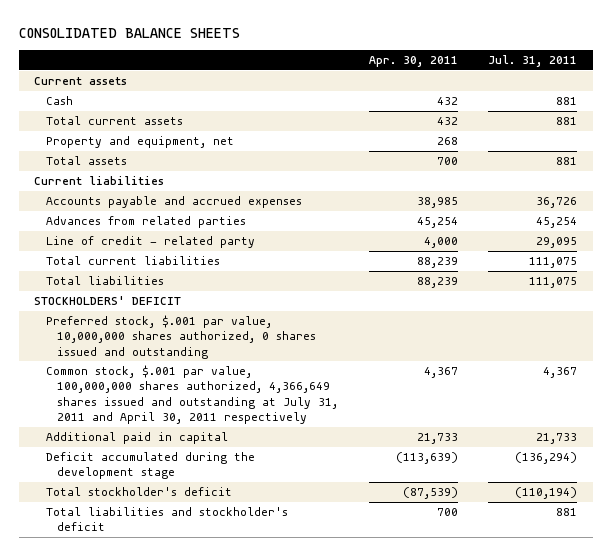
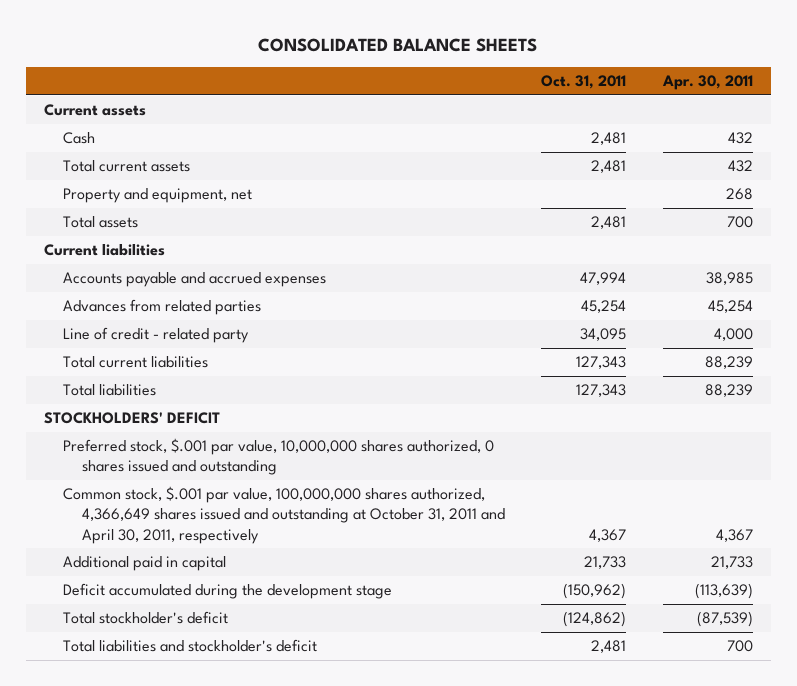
[488,55,578,68] Jul. 31, 2011 -> none
none -> [541,75,627,90] Oct. 31, 2011
[45,365,339,424] Common stock, $.001 par value, 100,000,000 shares authorized, 4,366,649 shares issued and outstanding at July 31, 2011 and April 30, 2011 respectively -> [62,486,505,544] Common stock, $.001 par value, 100,000,000 shares authorized, 4,366,649 shares issued and outstanding at October 31, 2011 and April 30, 2011, respectively

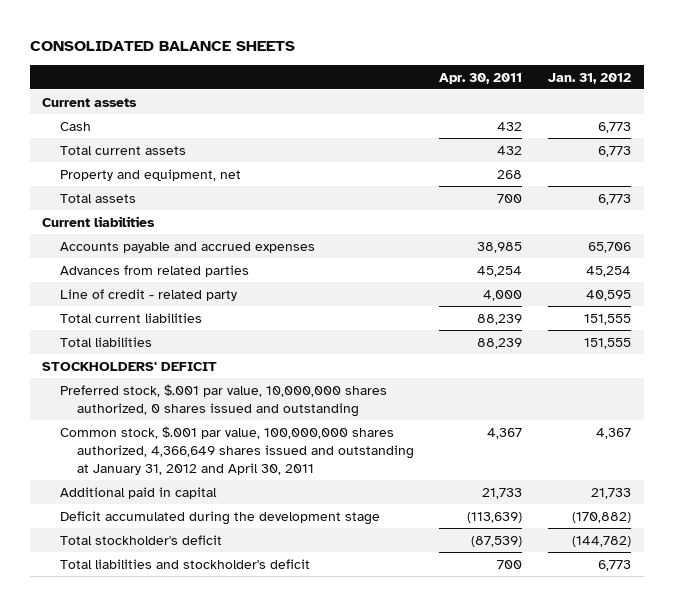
[541,75,627,90] Oct. 31, 2011 -> none
none -> [547,72,631,84] Jan. 31, 2012
[62,486,505,544] Common stock, $.001 par value, 100,000,000 shares authorized, 4,366,649 shares issued and outstanding at October 31, 2011 and April 30, 2011, respectively -> [59,425,415,475] Common stock, $.001 par value, 100,000,000 shares authorized, 4,366,649 shares issued and outstanding at January 31, 2012 and April 30, 2011

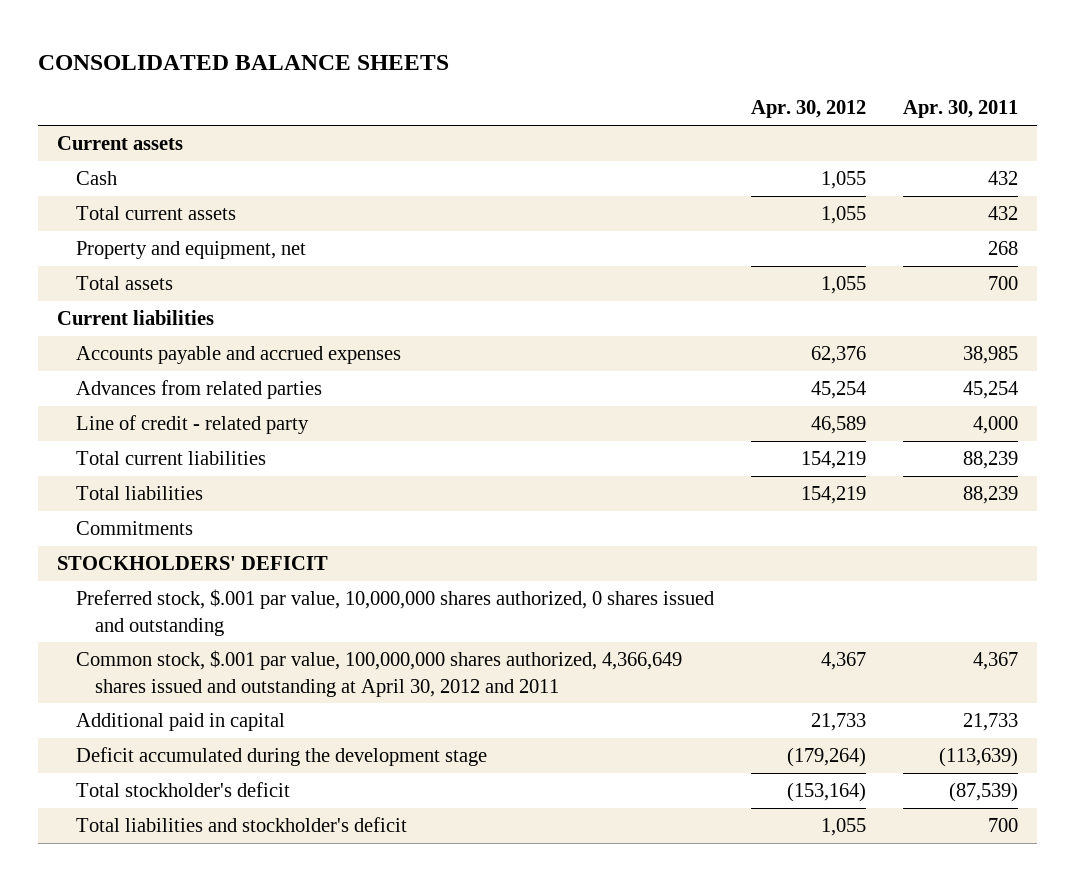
[547,72,631,84] Jan. 31, 2012 -> none
none -> [750,100,866,119] Apr. 30, 2012
none -> [75,521,193,536] Commitments
[59,425,415,475] Common stock, $.001 par value, 100,000,000 shares authorized, 4,366,649 shares issued and outstanding at January 31, 2012 and April 30, 2011 -> [75,650,682,697] Common stock, $.001 par value, 100,000,000 shares authorized, 4,366,649 shares issued and outstanding at April 30, 2012 and 2011

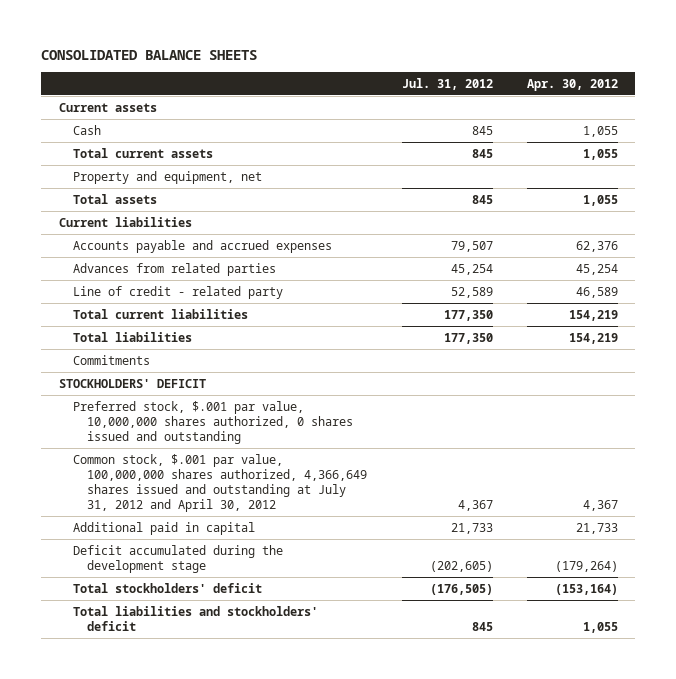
[903,100,1019,119] Apr. 30, 2011 -> none
none -> [401,77,493,90] Jul. 31, 2012
[75,650,682,697] Common stock, $.001 par value, 100,000,000 shares authorized, 4,366,649 shares issued and outstanding at April 30, 2012 and 2011 -> [72,453,368,512] Common stock, $.001 par value, 100,000,000 shares authorized, 4,366,649 shares issued and outstanding at July 31, 2012 and April 30, 2012
[75,782,290,798] Total stockholder's deficit -> [72,582,262,593] Total stockholders' deficit
[75,817,407,833] Total liabilities and stockholder's deficit -> [72,605,318,631] Total liabilities and stockholders' deficit

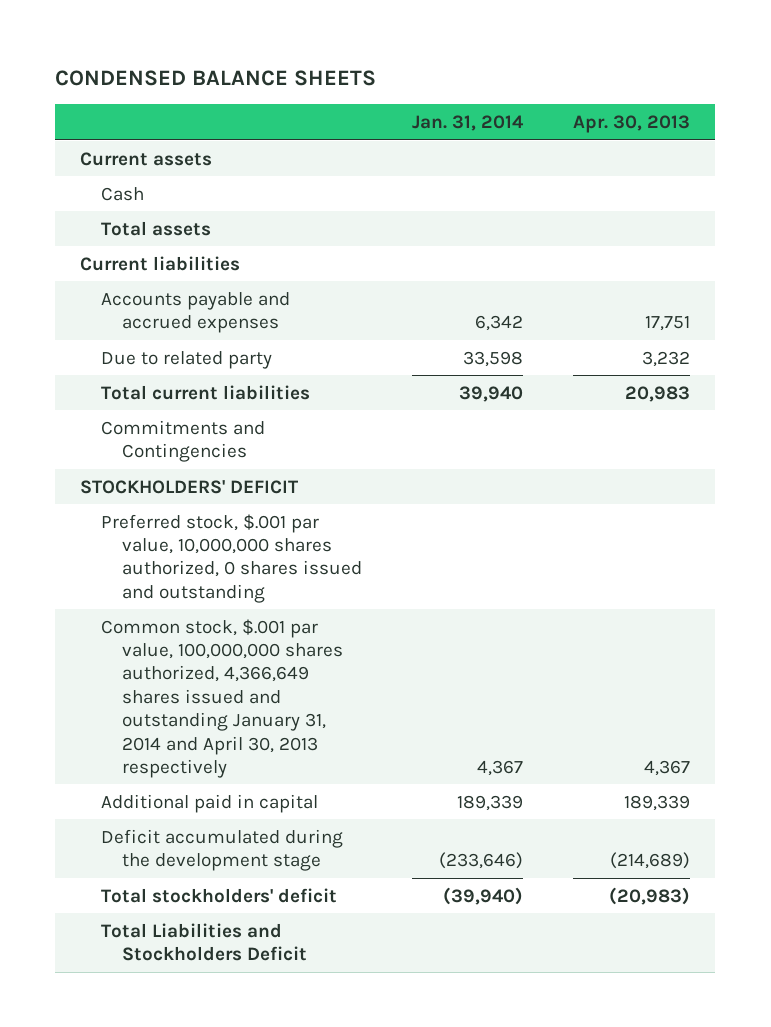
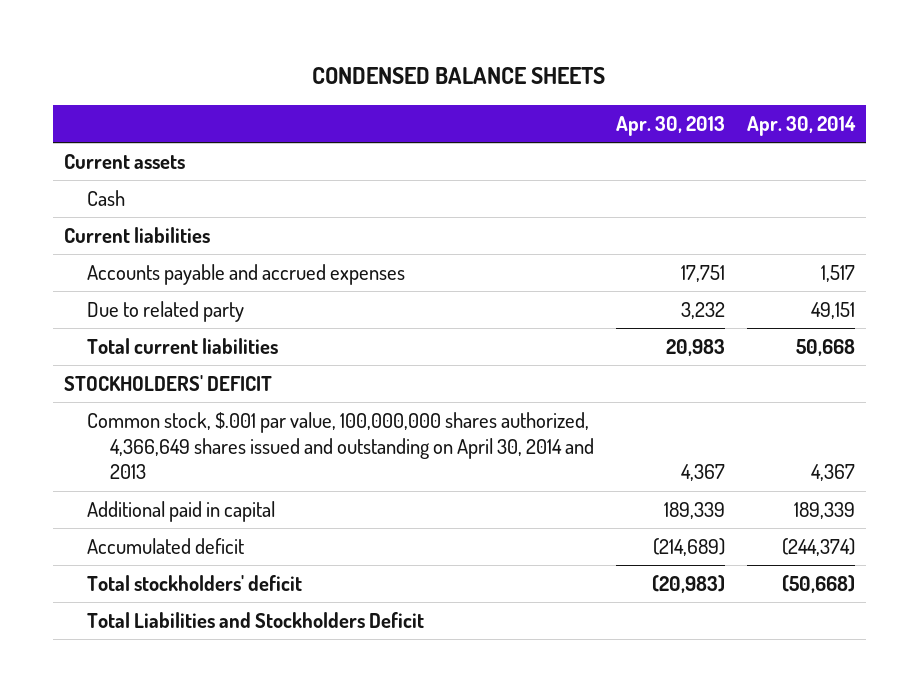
[412,115,525,132] Jan. 31, 2014 -> none
none -> [746,116,856,137] Apr. 30, 2014
[101,220,212,236] Total assets -> none
[101,419,266,463] Commitments and Contingencies -> none
[101,513,363,603] Preferred stock, $.001 par value, 10,000,000 shares authorized, 0 shares issued and outstanding -> none
[101,618,344,778] Common stock, $.001 par value, 100,000,000 shares authorized, 4,366,649 shares issued and outstanding January 31, 2014 and April 30, 2013 respectively -> [86,412,594,480] Common stock, $.001 par value, 100,000,000 shares authorized, 4,366,649 shares issued and outstanding on April 30, 2014 and 2013
[101,828,344,872] Deficit accumulated during the development stage -> [86,538,244,555] Accumulated deficit

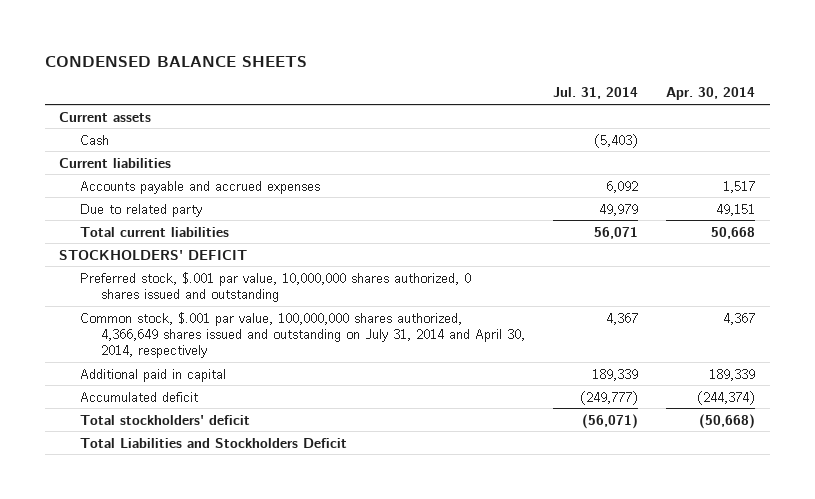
[615,116,725,137] Apr. 30, 2013 -> none
none -> [552,87,638,100] Jul. 31, 2014
none -> [79,271,471,303] Preferred stock, $.001 par value, 10,000,000 shares authorized, 0 shares issued and outstanding
[86,412,594,480] Common stock, $.001 par value, 100,000,000 shares authorized, 4,366,649 shares issued and outstanding on April 30, 2014 and 2013 -> [79,311,525,359] Common stock, $.001 par value, 100,000,000 shares authorized, 4,366,649 shares issued and outstanding on July 31, 2014 and April 30, 2014, respectively

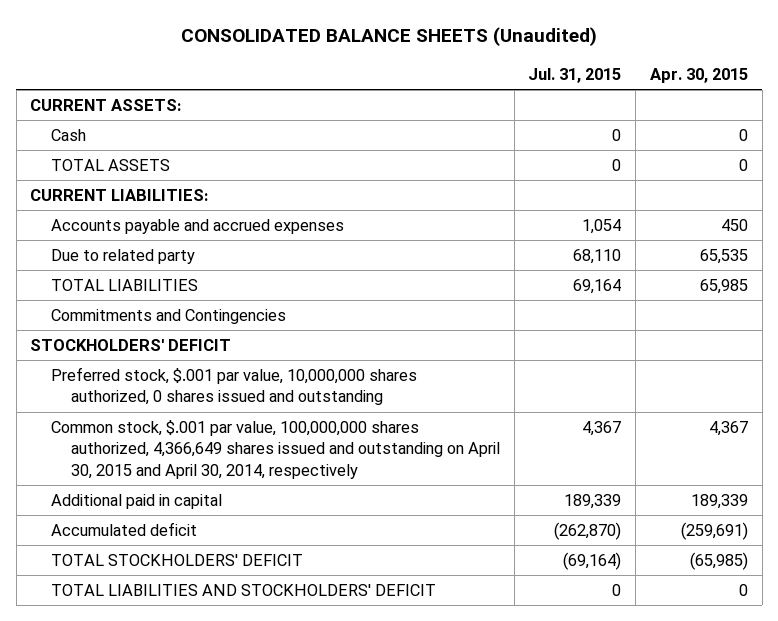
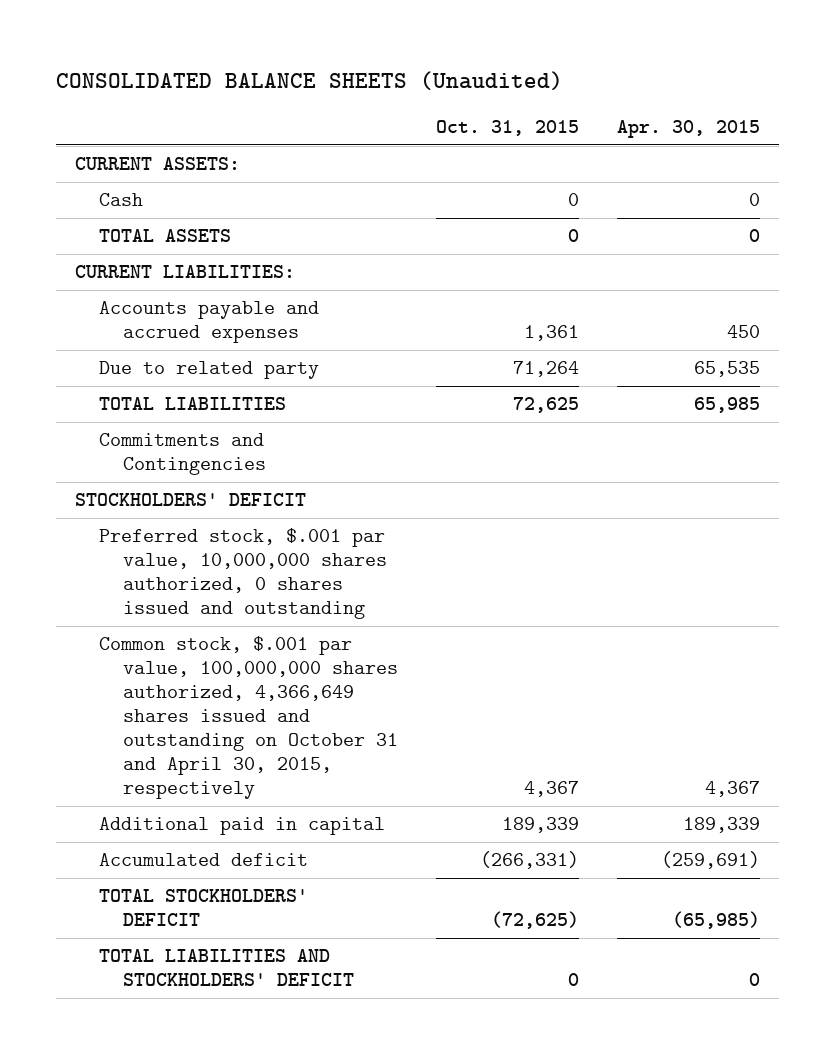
[528,67,622,83] Jul. 31, 2015 -> none
none -> [436,119,580,136] Oct. 31, 2015
[50,420,500,479] Common stock, $.001 par value, 100,000,000 shares authorized, 4,366,649 shares issued and outstanding on April 30, 2015 and April 30, 2014, respectively -> [98,636,399,799] Common stock, $.001 par value, 100,000,000 shares authorized, 4,366,649 shares issued and outstanding on October 31 and April 30, 2015, respectively

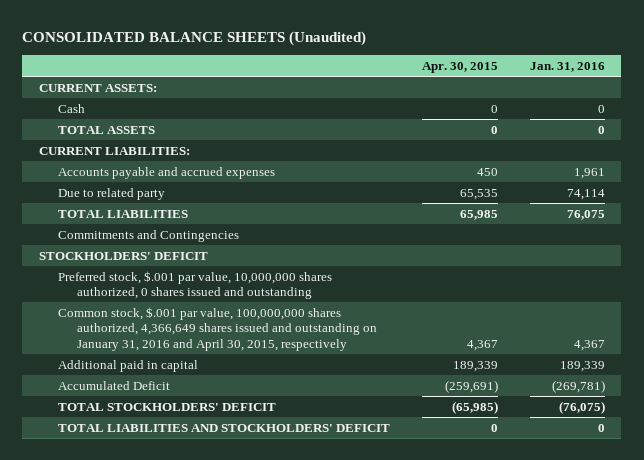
[436,119,580,136] Oct. 31, 2015 -> none
none -> [530,62,606,73] Jan. 31, 2016
[98,636,399,799] Common stock, $.001 par value, 100,000,000 shares authorized, 4,366,649 shares issued and outstanding on October 31 and April 30, 2015, respectively -> [57,306,377,351] Common stock, $.001 par value, 100,000,000 shares authorized, 4,366,649 shares issued and outstanding on January 31, 2016 and April 30, 2015, respectively
[98,853,308,867] Accumulated deficit -> [57,380,170,390] Accumulated Deficit

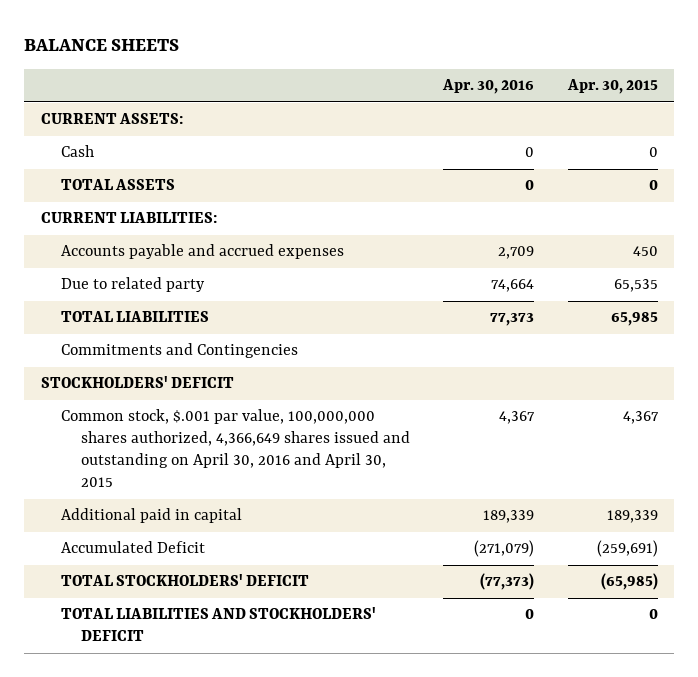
[22,31,367,47] CONSOLIDATED BALANCE SHEETS (Unaudited) -> [23,39,179,52] BALANCE SHEETS
[530,62,606,73] Jan. 31, 2016 -> none
none -> [442,79,535,95] Apr. 30, 2016
[57,270,332,300] Preferred stock, $.001 par value, 10,000,000 shares authorized, 0 shares issued and outstanding -> none
[57,306,377,351] Common stock, $.001 par value, 100,000,000 shares authorized, 4,366,649 shares issued and outstanding on January 31, 2016 and April 30, 2015, respectively -> [60,409,410,488] Common stock, $.001 par value, 100,000,000 shares authorized, 4,366,649 shares issued and outstanding on April 30, 2016 and April 30, 2015

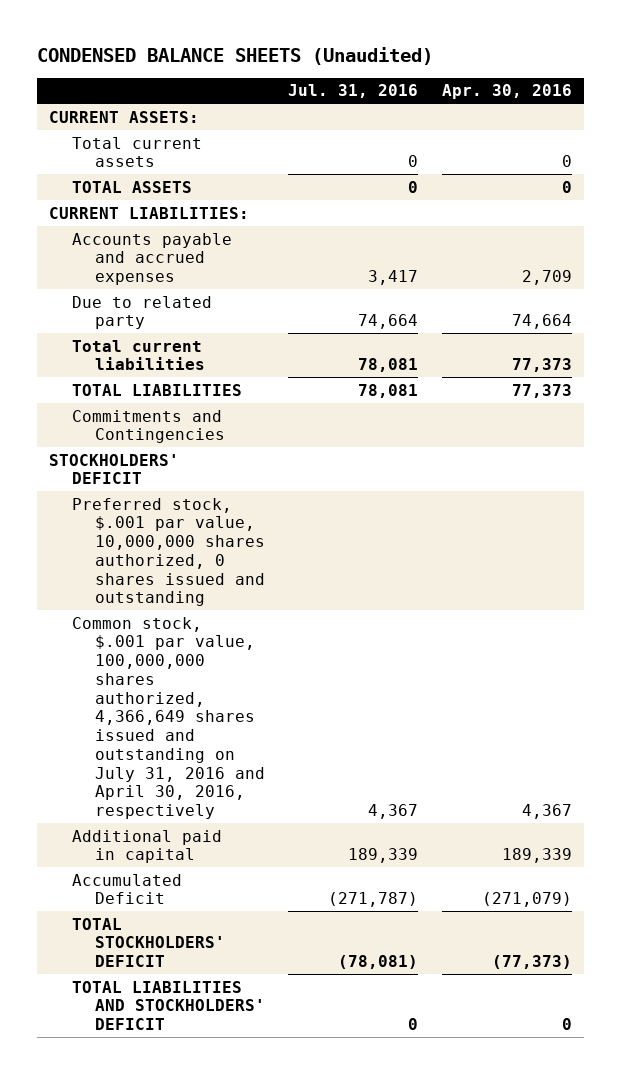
[23,39,179,52] BALANCE SHEETS -> [37,46,434,65] CONDENSED BALANCE SHEETS (Unaudited)
[566,79,658,95] Apr. 30, 2015 -> none
none -> [288,84,419,99] Jul. 31, 2016
[60,145,94,158] Cash -> none
none -> [71,136,202,168] Total current assets
none -> [71,339,205,371] Total current liabilities
none -> [71,497,265,607] Preferred stock, $.001 par value, 10,000,000 shares authorized, 0 shares issued and outstanding
[60,409,410,488] Common stock, $.001 par value, 100,000,000 shares authorized, 4,366,649 shares issued and outstanding on April 30, 2016 and April 30, 2015 -> [71,616,265,820] Common stock, $.001 par value, 100,000,000 shares authorized, 4,366,649 shares issued and outstanding on July 31, 2016 and April 30, 2016, respectively

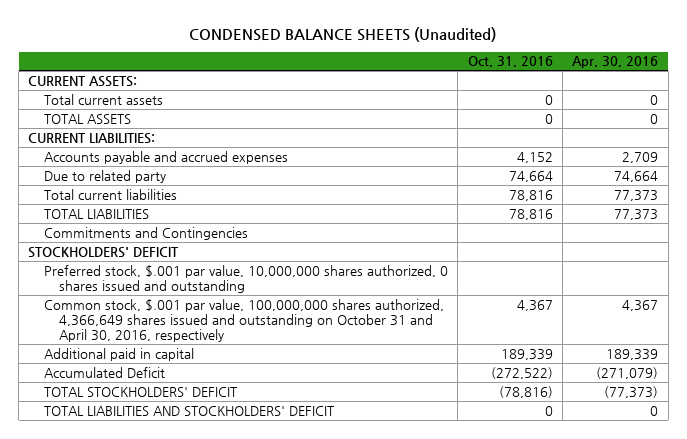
[288,84,419,99] Jul. 31, 2016 -> none
none -> [467,56,553,68] Oct. 31, 2016
[71,616,265,820] Common stock, $.001 par value, 100,000,000 shares authorized, 4,366,649 shares issued and outstanding on July 31, 2016 and April 30, 2016, respectively -> [43,298,444,342] Common stock, $.001 par value, 100,000,000 shares authorized, 4,366,649 shares issued and outstanding on October 31 and April 30, 2016, respectively

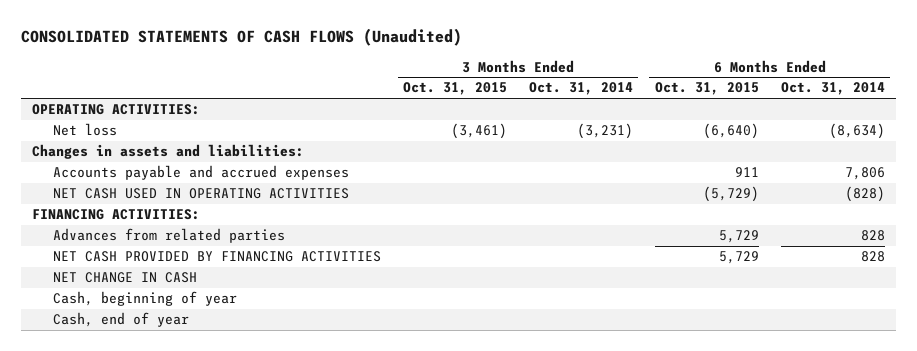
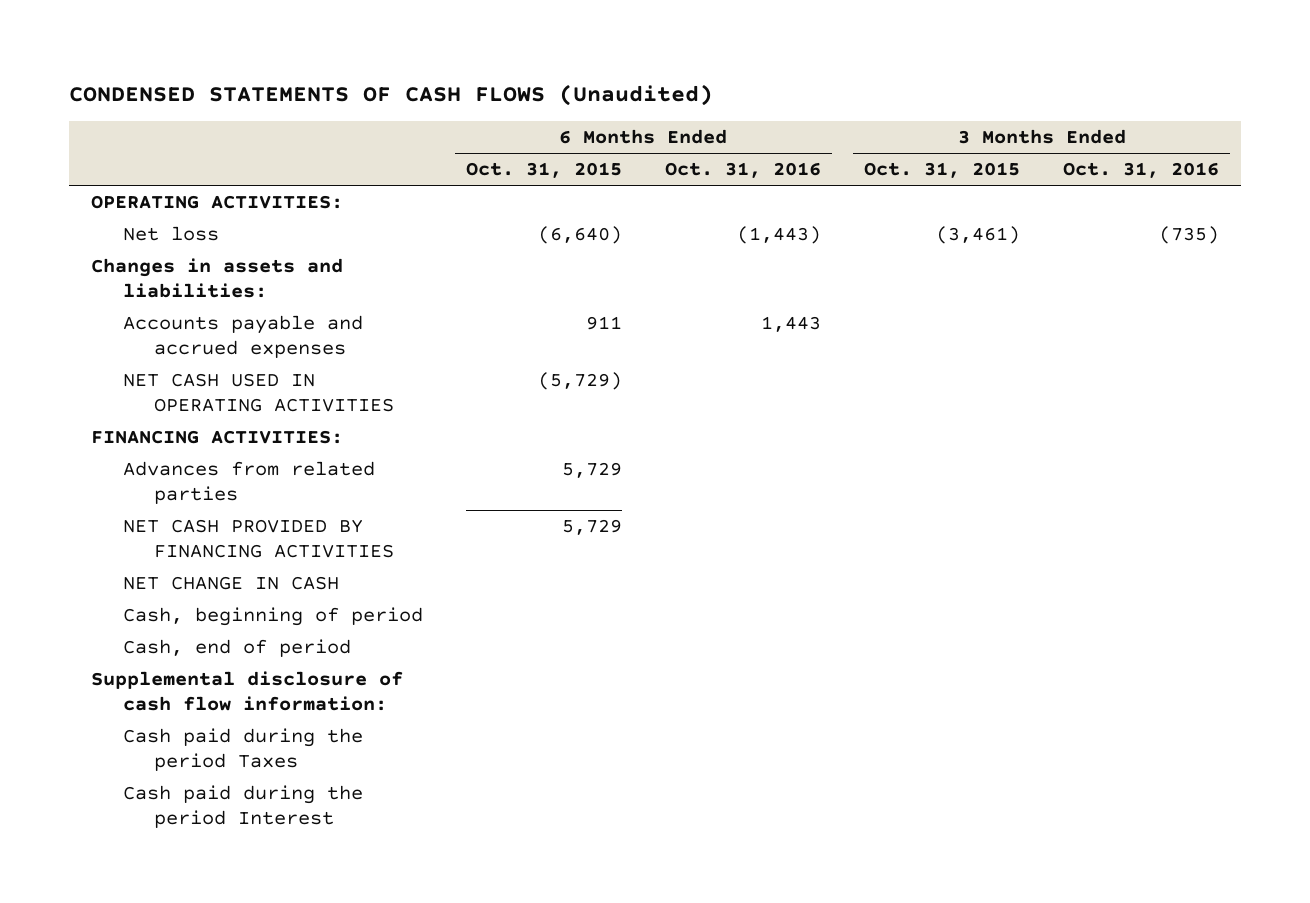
[20,28,462,47] CONSOLIDATED STATEMENTS OF CASH FLOWS (Unaudited) -> [69,83,714,106] CONDENSED STATEMENTS OF CASH FLOWS (Unaudited)
[528,82,633,96] Oct. 31, 2014 -> none
[780,82,885,96] Oct. 31, 2014 -> none
none -> [664,162,821,179] Oct. 31, 2016
none -> [1063,162,1220,179] Oct. 31, 2016
[53,291,238,307] Cash, beginning of year -> [122,607,423,627] Cash, beginning of period
[53,312,190,328] Cash, end of year -> [122,639,351,658] Cash, end of period
none -> [90,671,403,711] Supplemental disclosure of cash flow information:
none -> [122,728,363,771] Cash paid during the period Taxes
none -> [122,785,363,828] Cash paid during the period Interest

